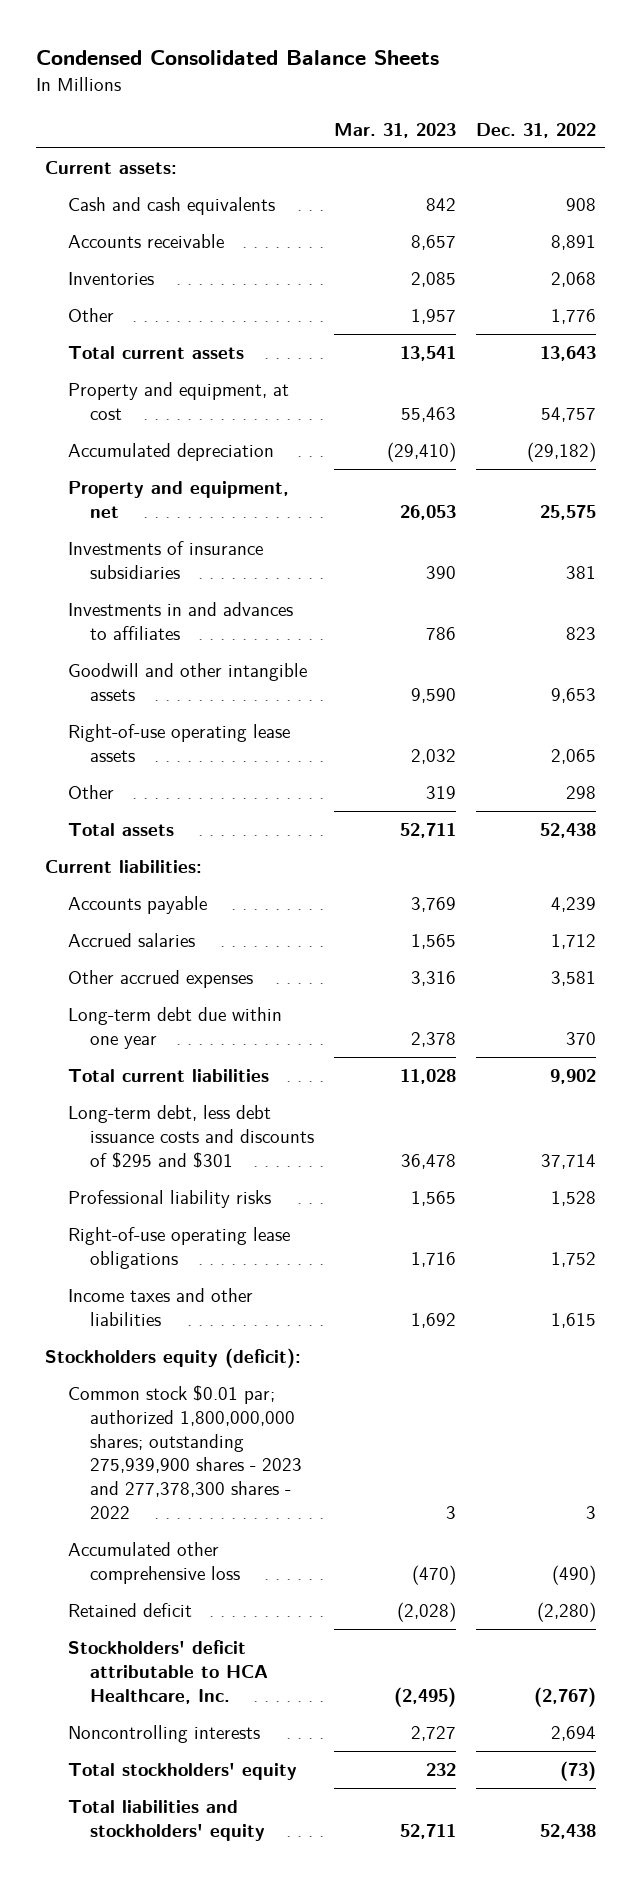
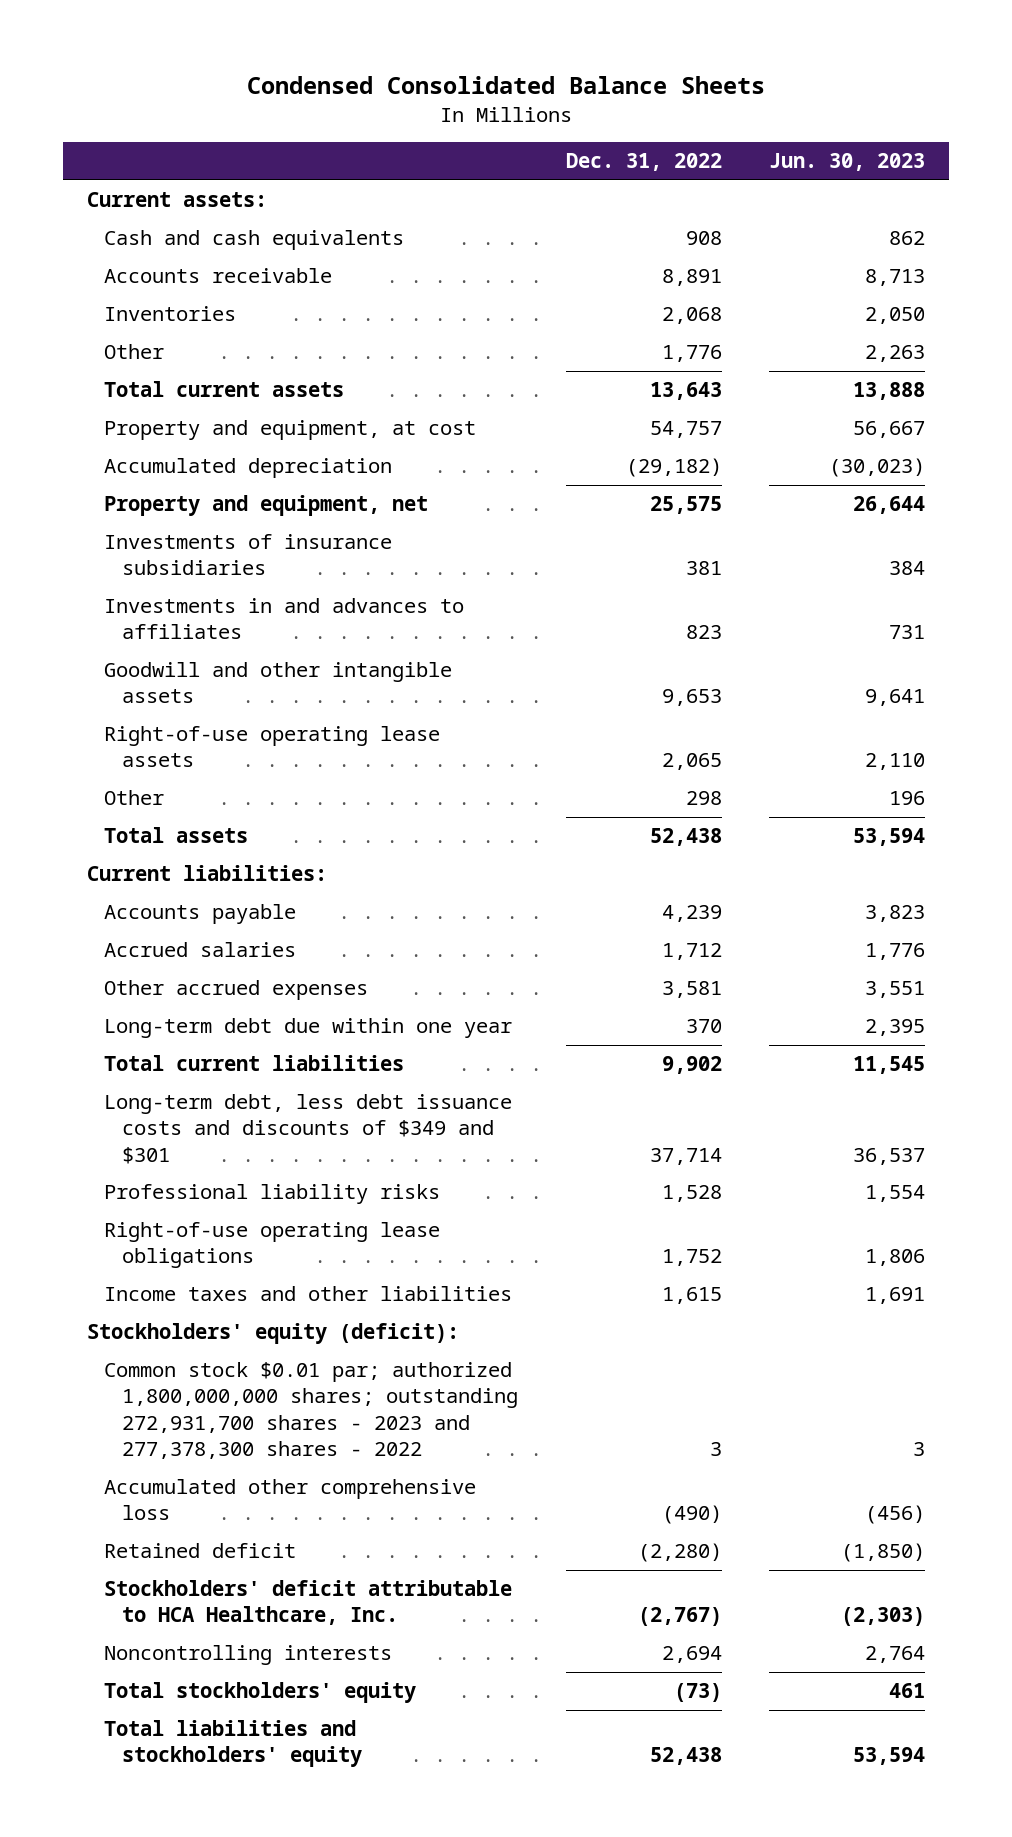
[333,122,456,138] Mar. 31, 2023 -> none
none -> [769,153,926,172] Jun. 30, 2023
[67,1105,315,1168] Long-term debt, less debt issuance costs and discounts of $295 and $301 -> [104,1094,513,1164] Long-term debt, less debt issuance costs and discounts of $349 and $301
[45,1348,302,1369] Stockholders equity (deficit): -> [86,1323,459,1345] Stockholders' equity (deficit):
[67,1385,303,1519] Common stock $0.01 par; authorized 1,800,000,000 shares; outstanding 275,939,900 shares - 2023 and 277,378,300 shares - 2022 -> [104,1362,519,1460] Common stock $0.01 par; authorized 1,800,000,000 shares; outstanding 272,931,700 shares - 2023 and 277,378,300 shares - 2022

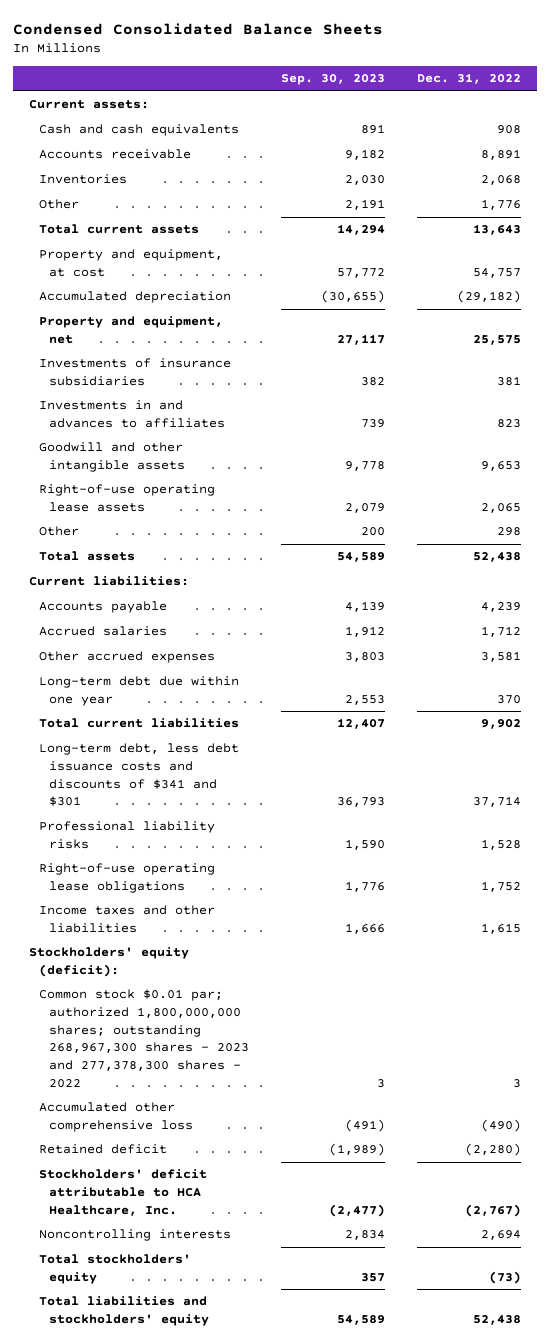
[769,153,926,172] Jun. 30, 2023 -> none
none -> [281,74,386,86] Sep. 30, 2023
[104,1094,513,1164] Long-term debt, less debt issuance costs and discounts of $349 and $301 -> [38,743,239,807] Long-term debt, less debt issuance costs and discounts of $341 and $301
[104,1362,519,1460] Common stock $0.01 par; authorized 1,800,000,000 shares; outstanding 272,931,700 shares - 2023 and 277,378,300 shares - 2022 -> [38,989,249,1088] Common stock $0.01 par; authorized 1,800,000,000 shares; outstanding 268,967,300 shares - 2023 and 277,378,300 shares - 2022

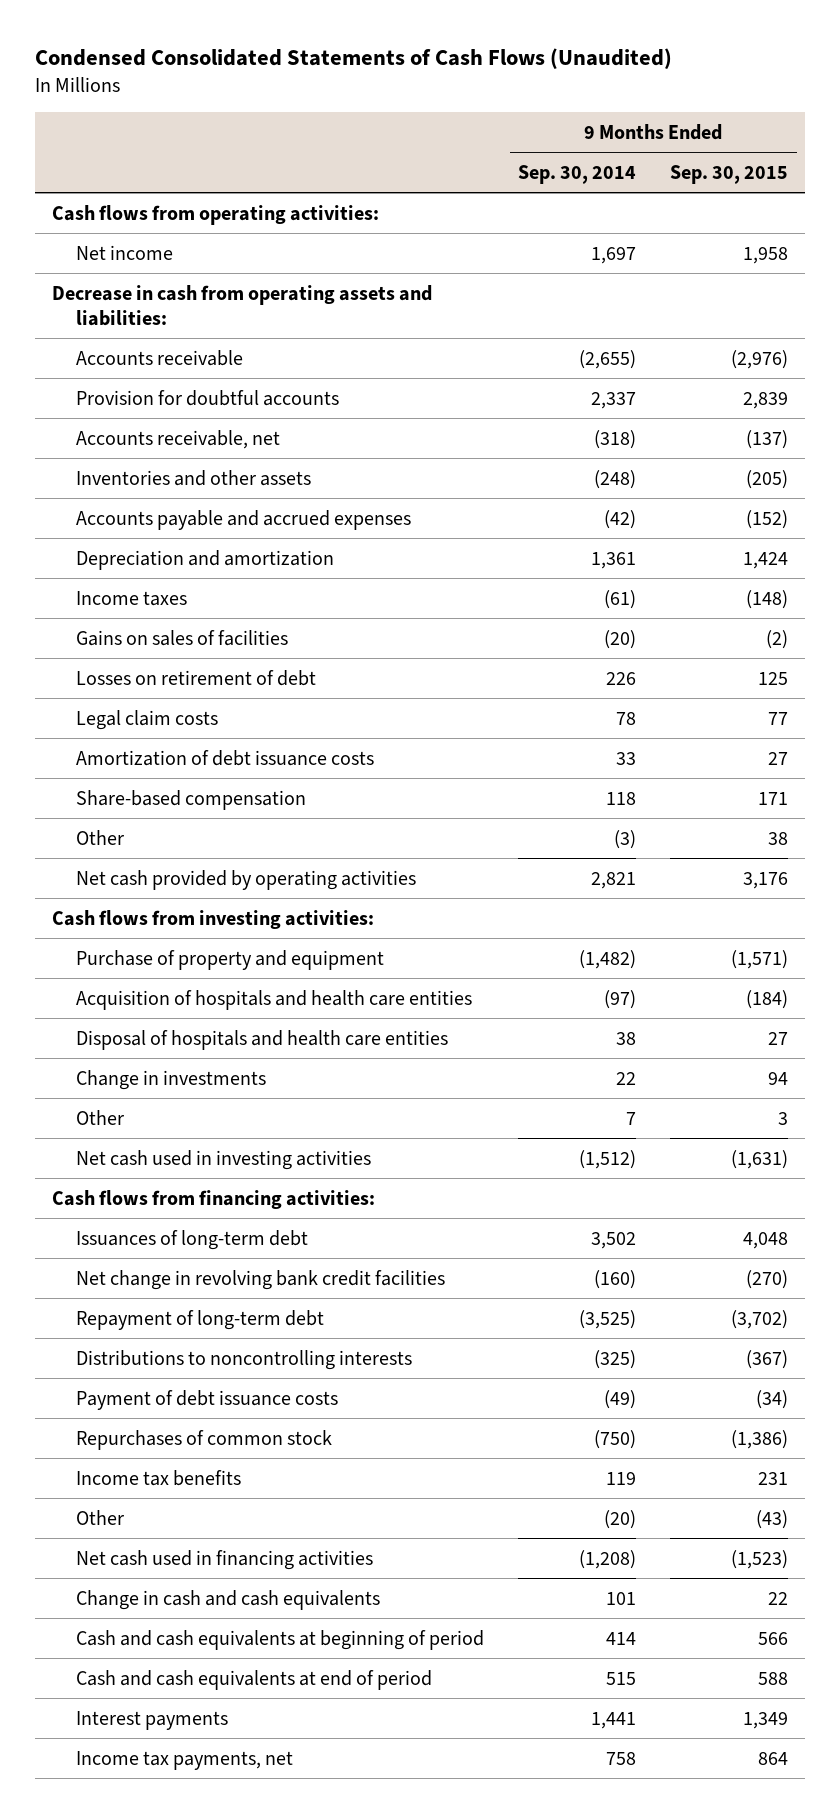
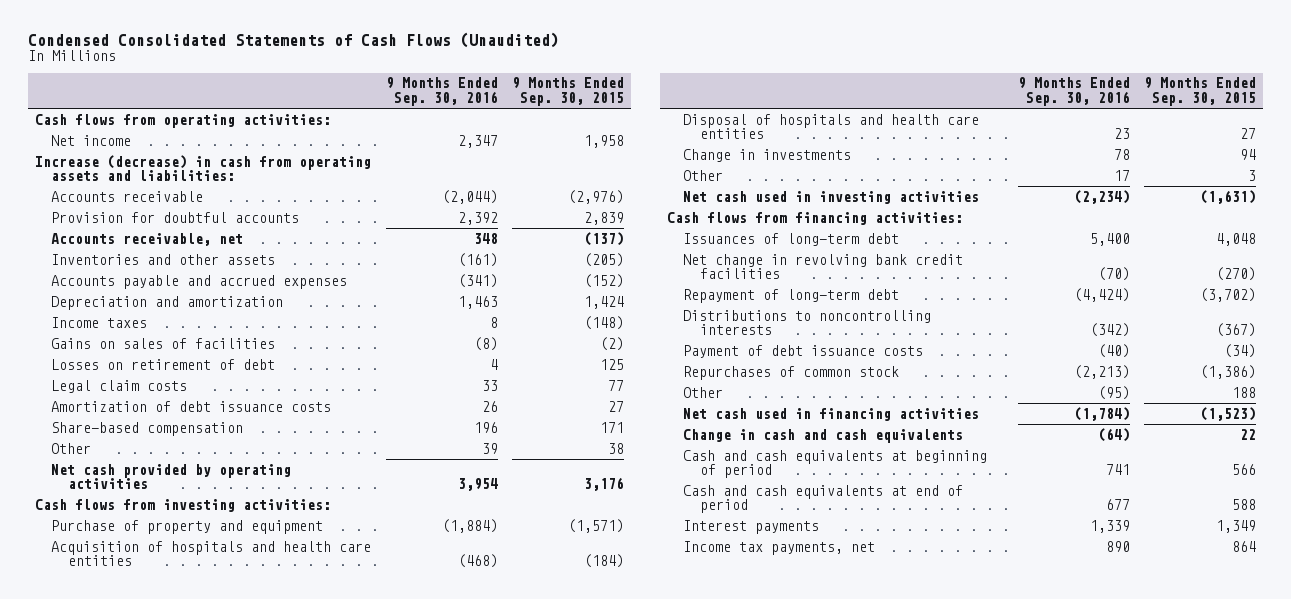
[518,164,637,184] Sep. 30, 2014 -> none
none -> [385,77,498,107] 9 Months Ended Sep. 30, 2016
[51,284,432,326] Decrease in cash from operating assets and liabilities: -> [35,154,372,182] Increase (decrease) in cash from operating assets and liabilities:
[75,1469,241,1486] Income tax benefits -> none
[756,1509,789,1529] (43) -> [1231,386,1256,398] 188

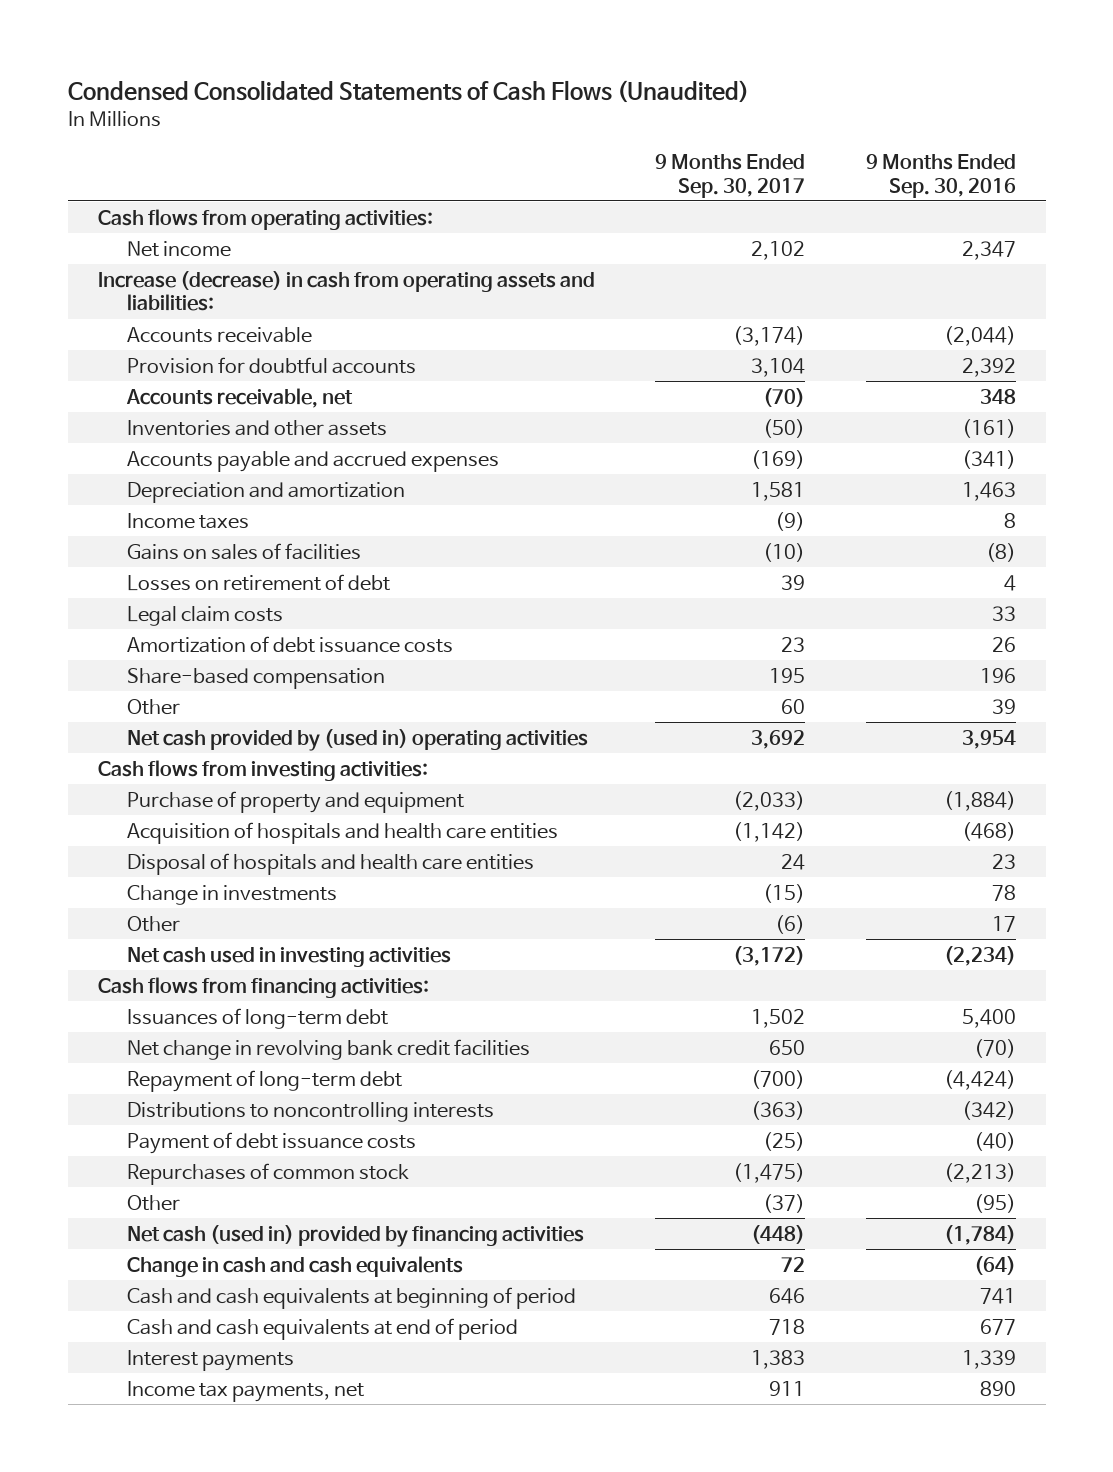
[511,77,624,107] 9 Months Ended Sep. 30, 2015 -> none
none -> [655,154,806,198] 9 Months Ended Sep. 30, 2017
[51,463,292,490] Net cash provided by operating activities -> [127,728,589,751] Net cash provided by (used in) operating activities
[683,407,980,421] Net cash used in financing activities -> [127,1224,585,1247] Net cash (used in) provided by financing activities

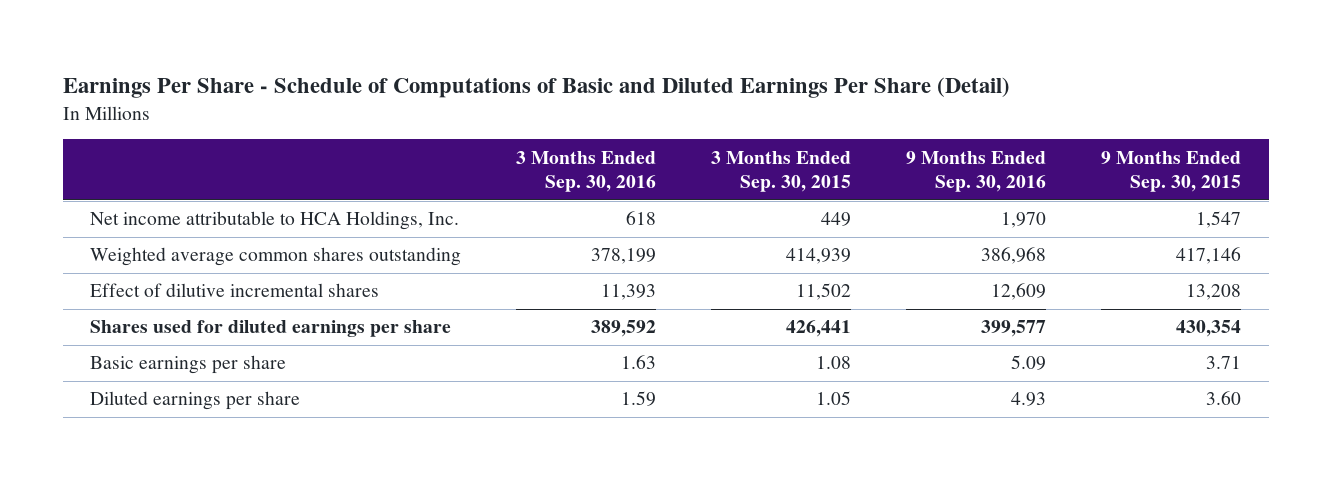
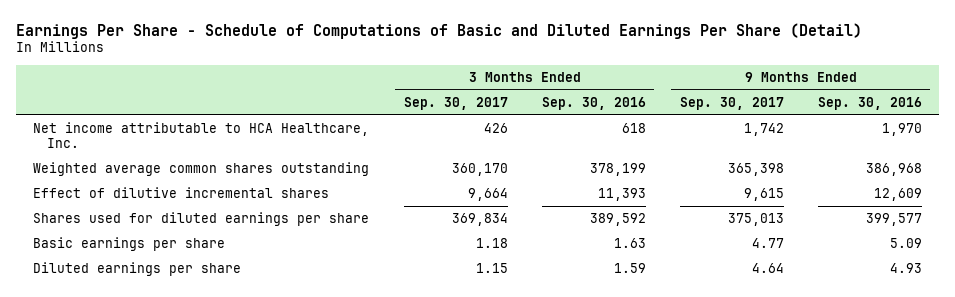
[711,150,852,193] 3 Months Ended Sep. 30, 2015 -> none
[1101,150,1242,193] 9 Months Ended Sep. 30, 2015 -> none
none -> [403,96,508,110] Sep. 30, 2017
none -> [679,96,784,110] Sep. 30, 2017
[90,211,460,231] Net income attributable to HCA Holdings, Inc. -> [33,121,370,149] Net income attributable to HCA Healthcare, Inc.

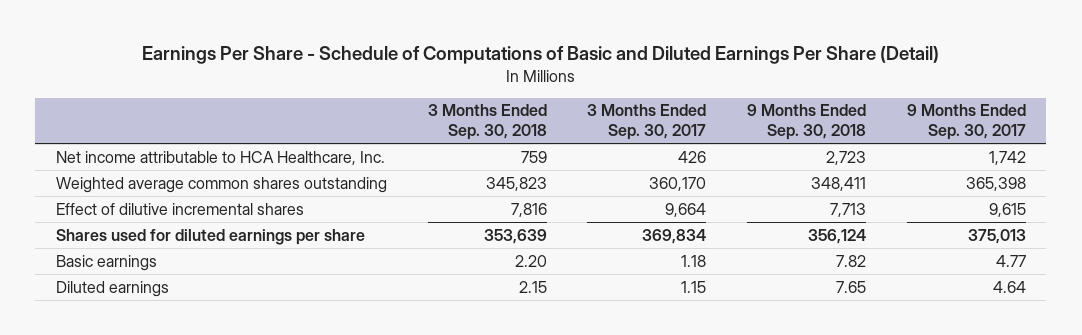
[541,96,646,110] Sep. 30, 2016 -> none
[817,96,922,110] Sep. 30, 2016 -> none
none -> [427,104,547,141] 3 Months Ended Sep. 30, 2018
none -> [747,104,867,141] 9 Months Ended Sep. 30, 2018
[33,236,226,251] Basic earnings per share -> [55,254,157,271] Basic earnings
[33,261,242,276] Diluted earnings per share -> [55,280,169,297] Diluted earnings

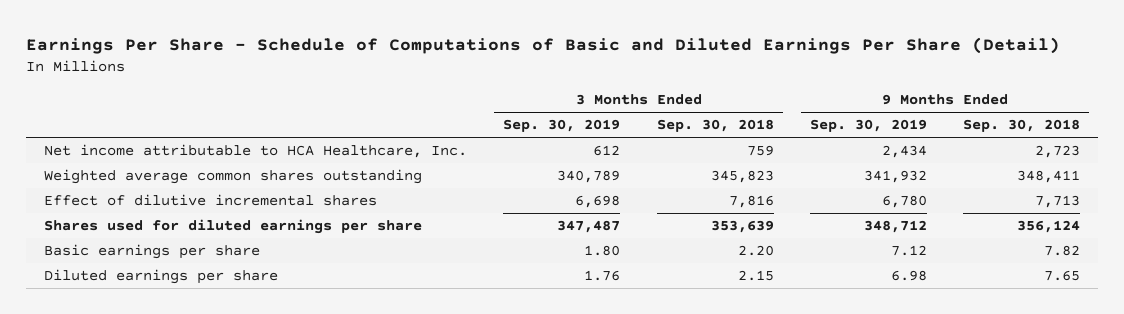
[587,104,707,141] 3 Months Ended Sep. 30, 2017 -> none
[906,104,1026,141] 9 Months Ended Sep. 30, 2017 -> none
none -> [503,119,621,133] Sep. 30, 2019
none -> [809,119,927,133] Sep. 30, 2019
[55,254,157,271] Basic earnings -> [44,244,261,260] Basic earnings per share
[55,280,169,297] Diluted earnings -> [44,269,279,285] Diluted earnings per share

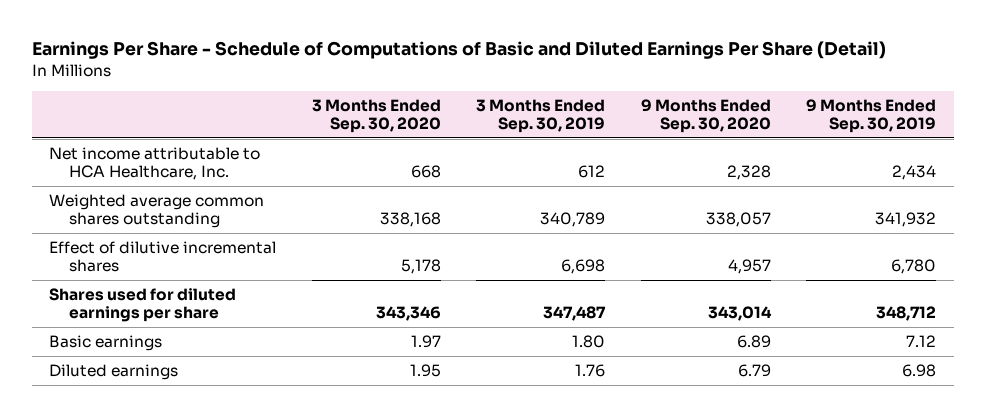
[656,119,774,133] Sep. 30, 2018 -> none
[962,119,1080,133] Sep. 30, 2018 -> none
none -> [311,99,441,133] 3 Months Ended Sep. 30, 2020
none -> [640,99,771,133] 9 Months Ended Sep. 30, 2020
[44,244,261,260] Basic earnings per share -> [49,335,163,352] Basic earnings
[44,269,279,285] Diluted earnings per share -> [49,364,179,381] Diluted earnings

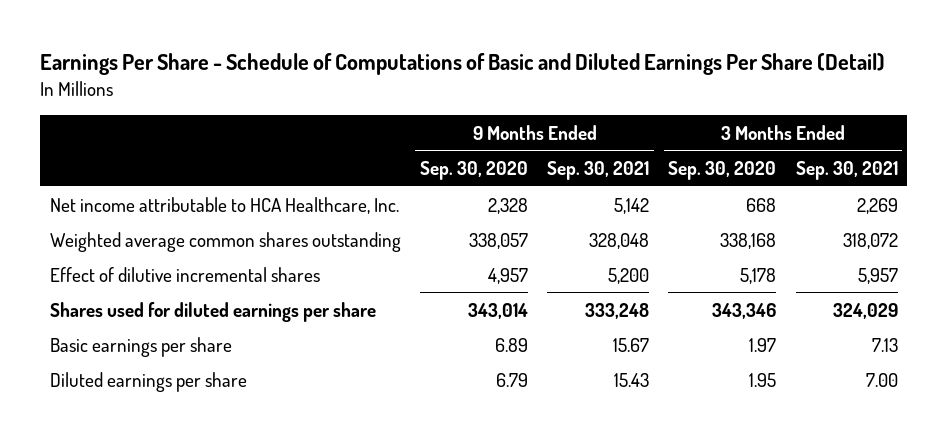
[476,99,606,133] 3 Months Ended Sep. 30, 2019 -> none
[805,99,936,133] 9 Months Ended Sep. 30, 2019 -> none
none -> [547,161,650,181] Sep. 30, 2021
none -> [795,161,898,181] Sep. 30, 2021
[49,335,163,352] Basic earnings -> [49,336,232,357] Basic earnings per share
[49,364,179,381] Diluted earnings -> [49,371,247,392] Diluted earnings per share

